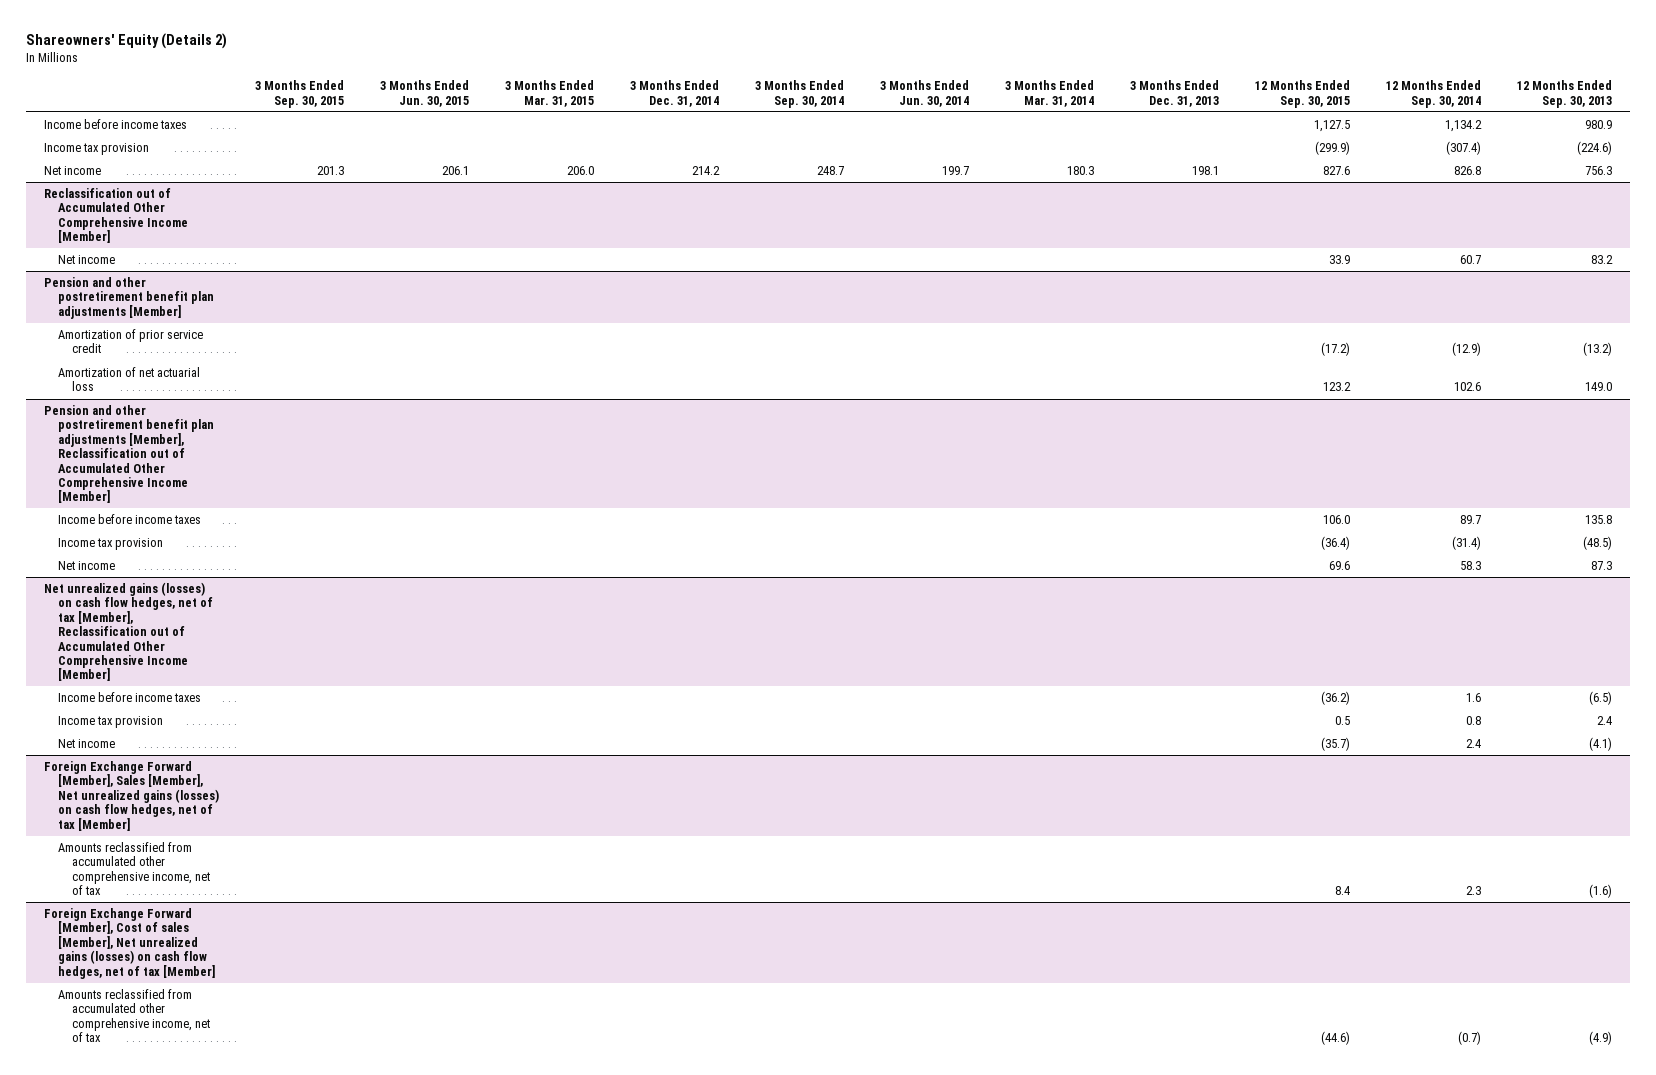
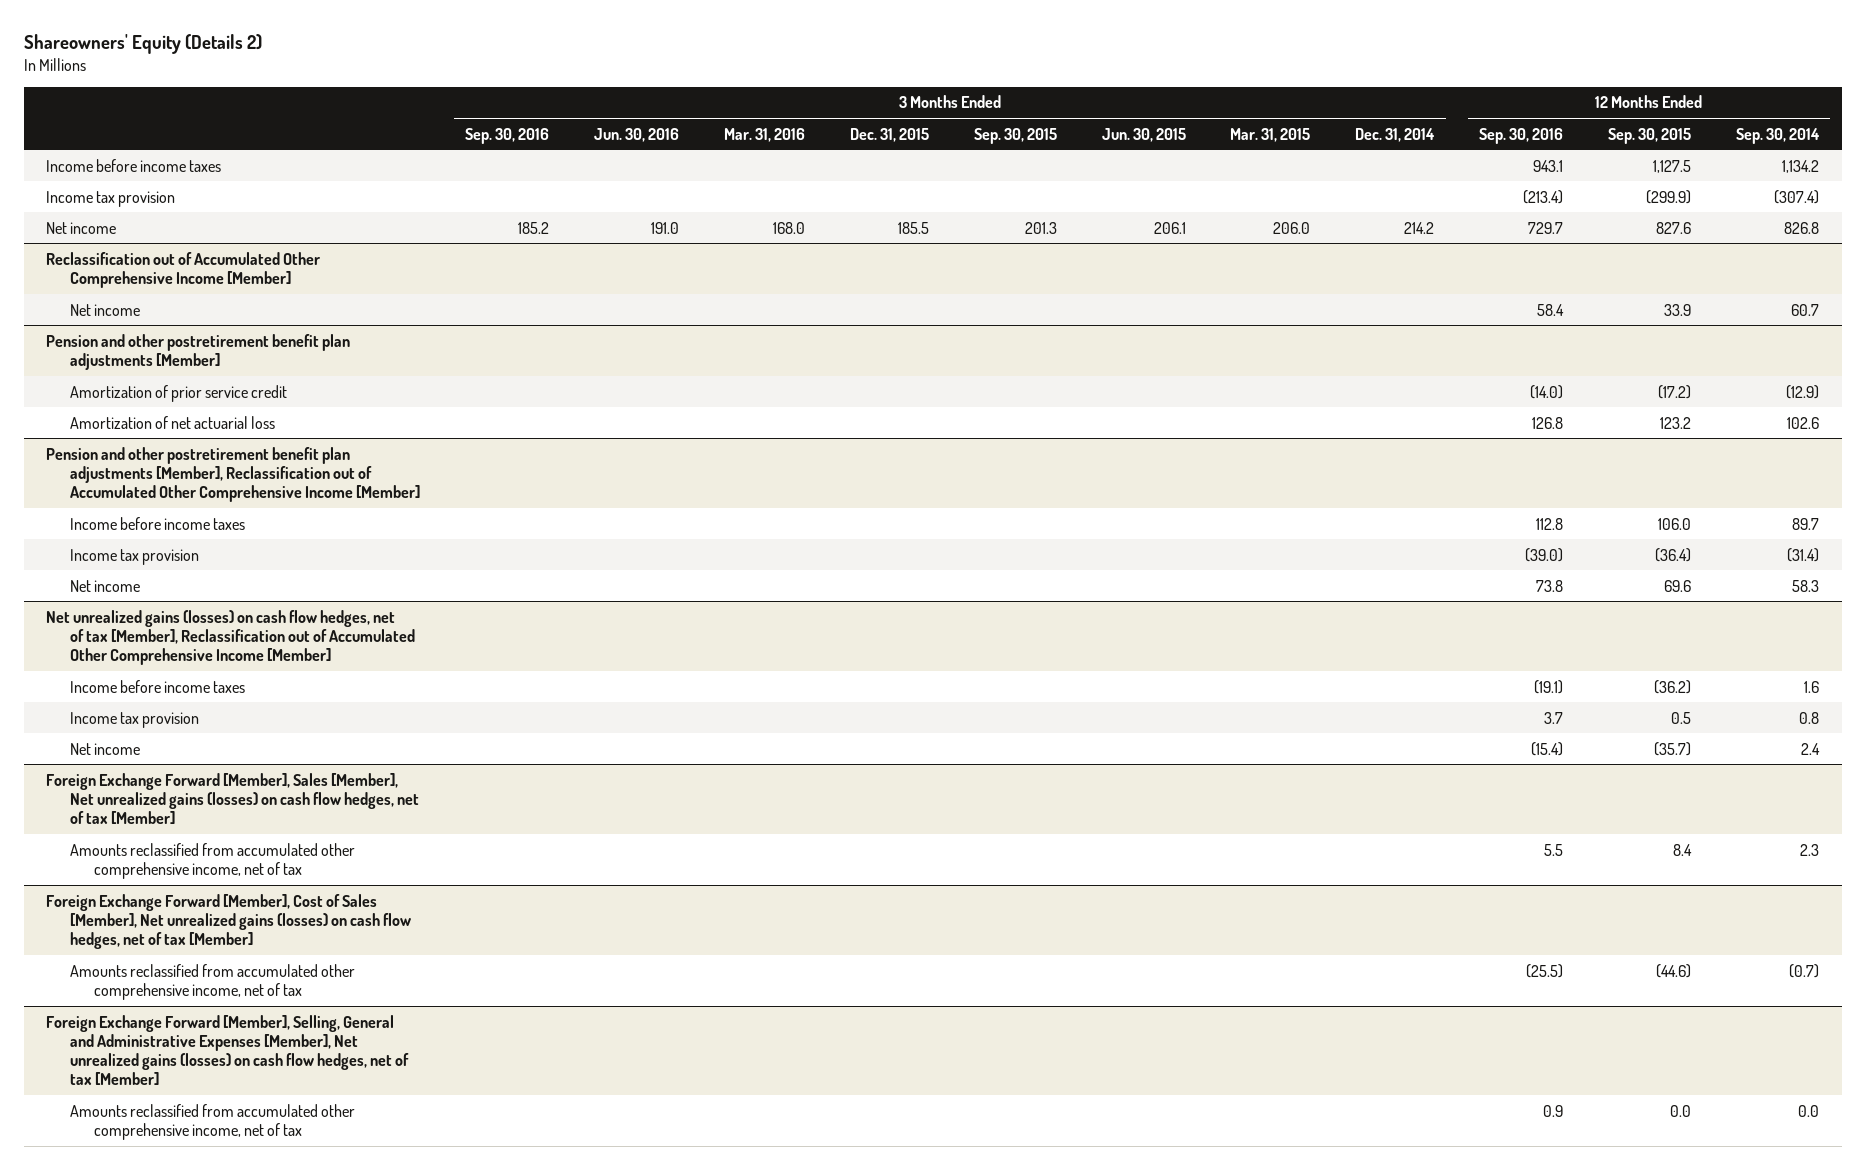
[755,80,845,108] 3 Months Ended Sep. 30, 2014 -> none
[880,80,970,107] 3 Months Ended Jun. 30, 2014 -> none
[1005,80,1095,107] 3 Months Ended Mar. 31, 2014 -> none
[1130,80,1220,107] 3 Months Ended Dec. 31, 2013 -> none
[1517,80,1613,108] 12 Months Ended Sep. 30, 2013 -> none
none -> [464,127,549,144] Sep. 30, 2016
none -> [593,127,679,142] Jun. 30, 2016
none -> [723,127,805,142] Mar. 31, 2016
none -> [849,127,929,142] Dec. 31, 2015
none -> [1479,127,1564,144] Sep. 30, 2016
[43,907,215,979] Foreign Exchange Forward [Member], Cost of sales [Member], Net unrealized gains (losses) on cash flow hedges, net of tax [Member] -> [45,893,411,950] Foreign Exchange Forward [Member], Cost of Sales [Member], Net unrealized gains (losses) on cash flow hedges, net of tax [Member]
none -> [45,1014,409,1086] Foreign Exchange Forward [Member], Selling, General and Administrative Expenses [Member], Net unrealized gains (losses) on cash flow hedges, net of tax [Member]
none -> [69,1103,355,1140] Amounts reclassified from accumulated other comprehensive income, net of tax

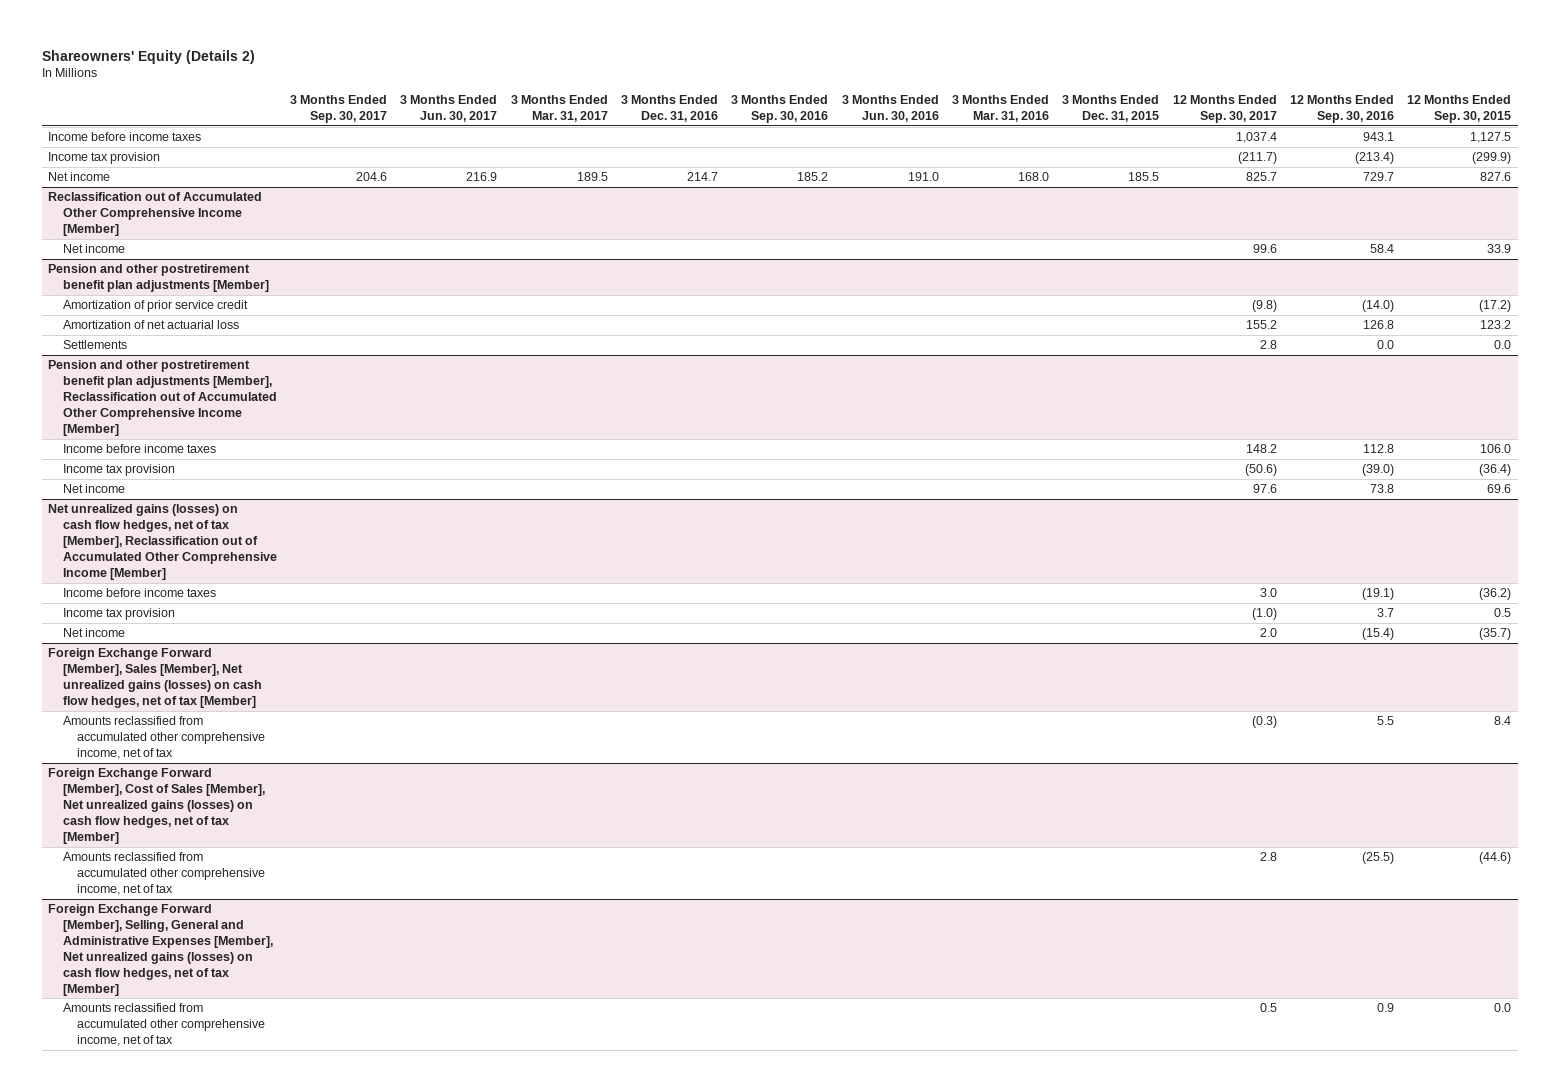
[973,127,1057,144] Sep. 30, 2015 -> none
[1101,127,1186,142] Jun. 30, 2015 -> none
[1230,127,1311,142] Mar. 31, 2015 -> none
[1355,127,1436,142] Dec. 31, 2014 -> none
[1736,127,1821,144] Sep. 30, 2014 -> none
none -> [290,94,388,123] 3 Months Ended Sep. 30, 2017
none -> [400,94,498,122] 3 Months Ended Jun. 30, 2017
none -> [510,94,608,122] 3 Months Ended Mar. 31, 2017
none -> [621,94,719,122] 3 Months Ended Dec. 31, 2016
none -> [1172,94,1277,123] 12 Months Ended Sep. 30, 2017
none -> [62,340,127,350] Settlements

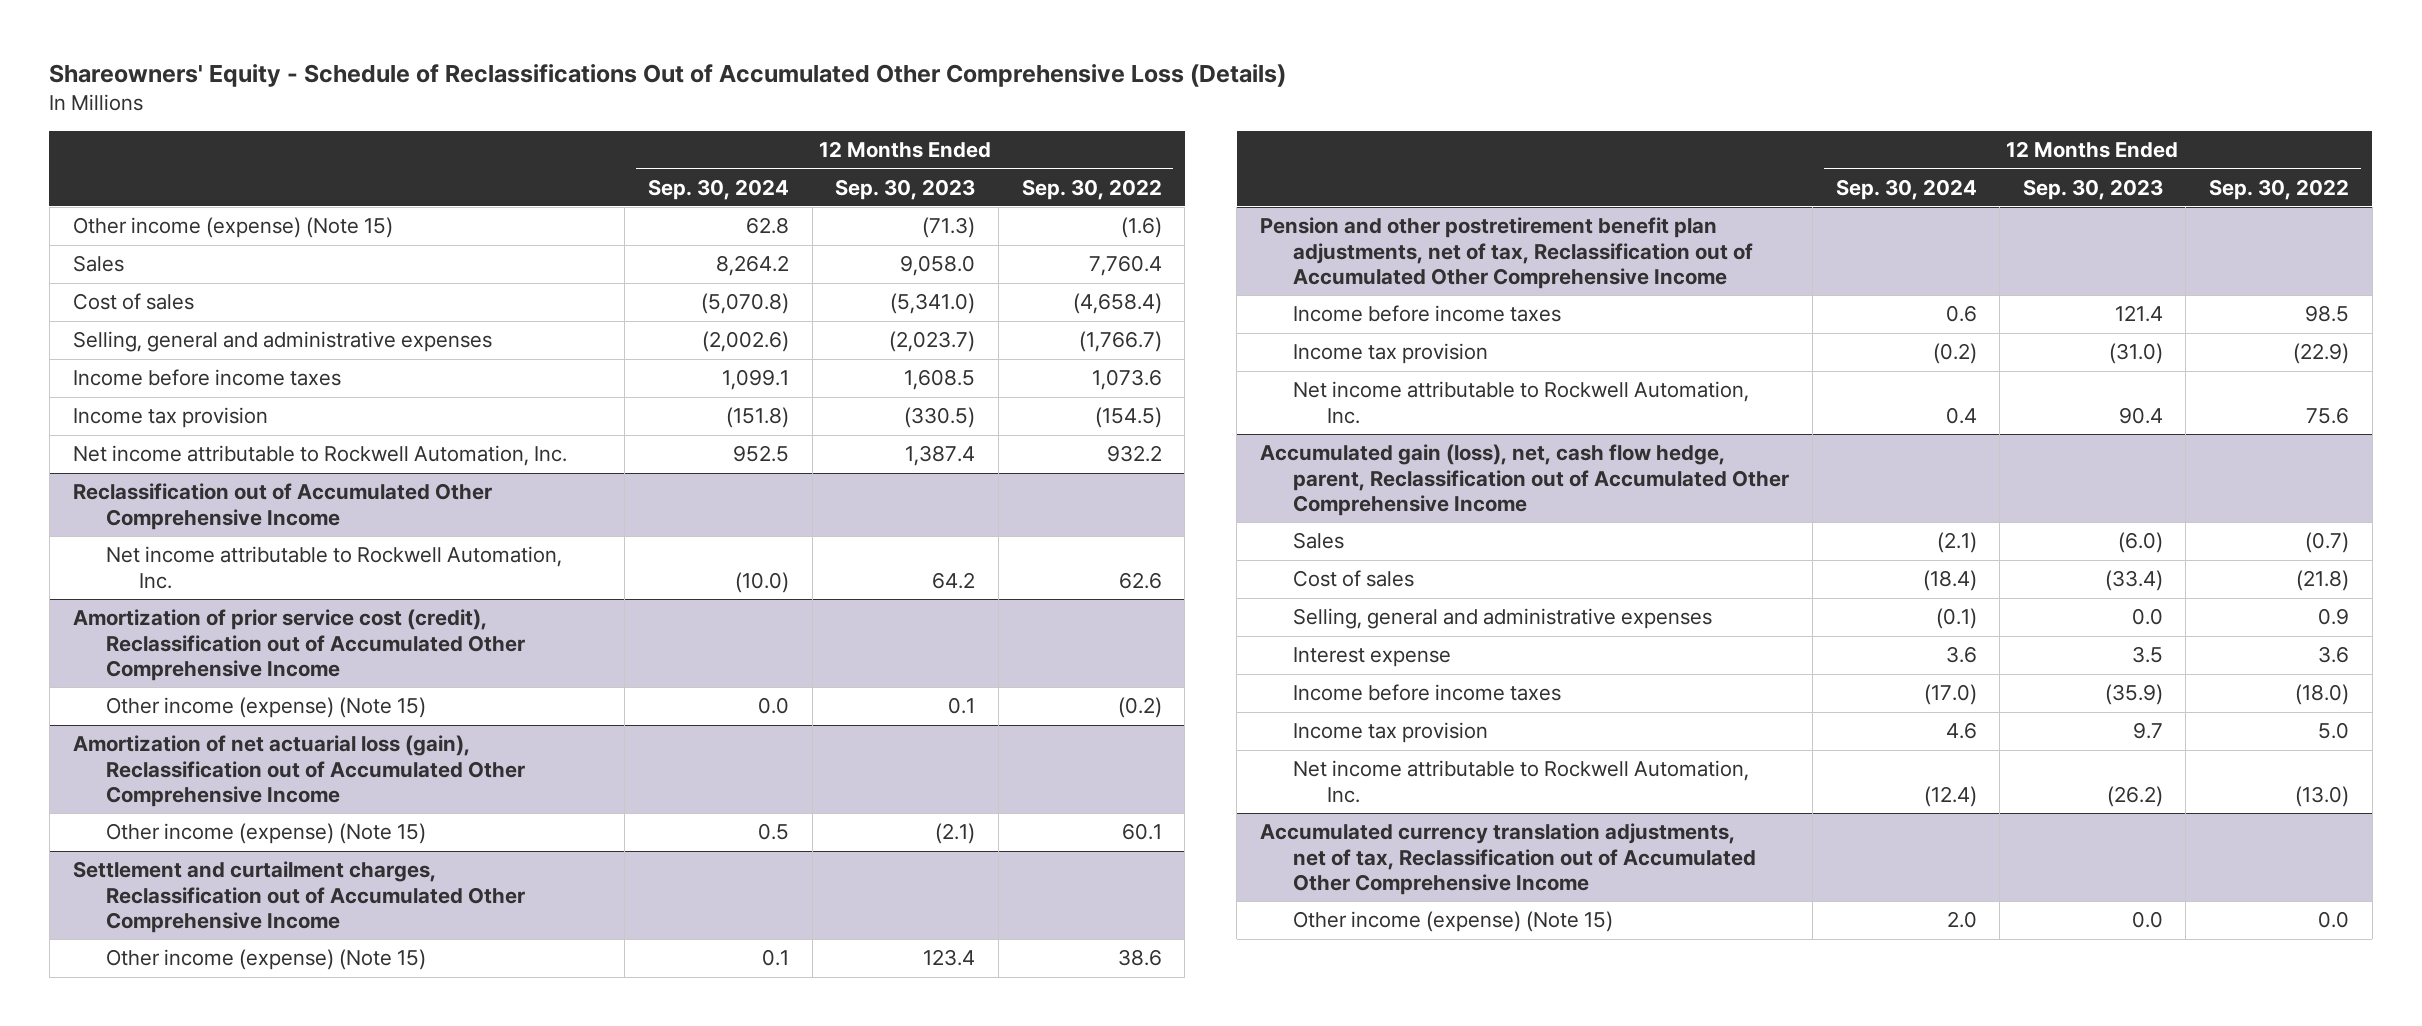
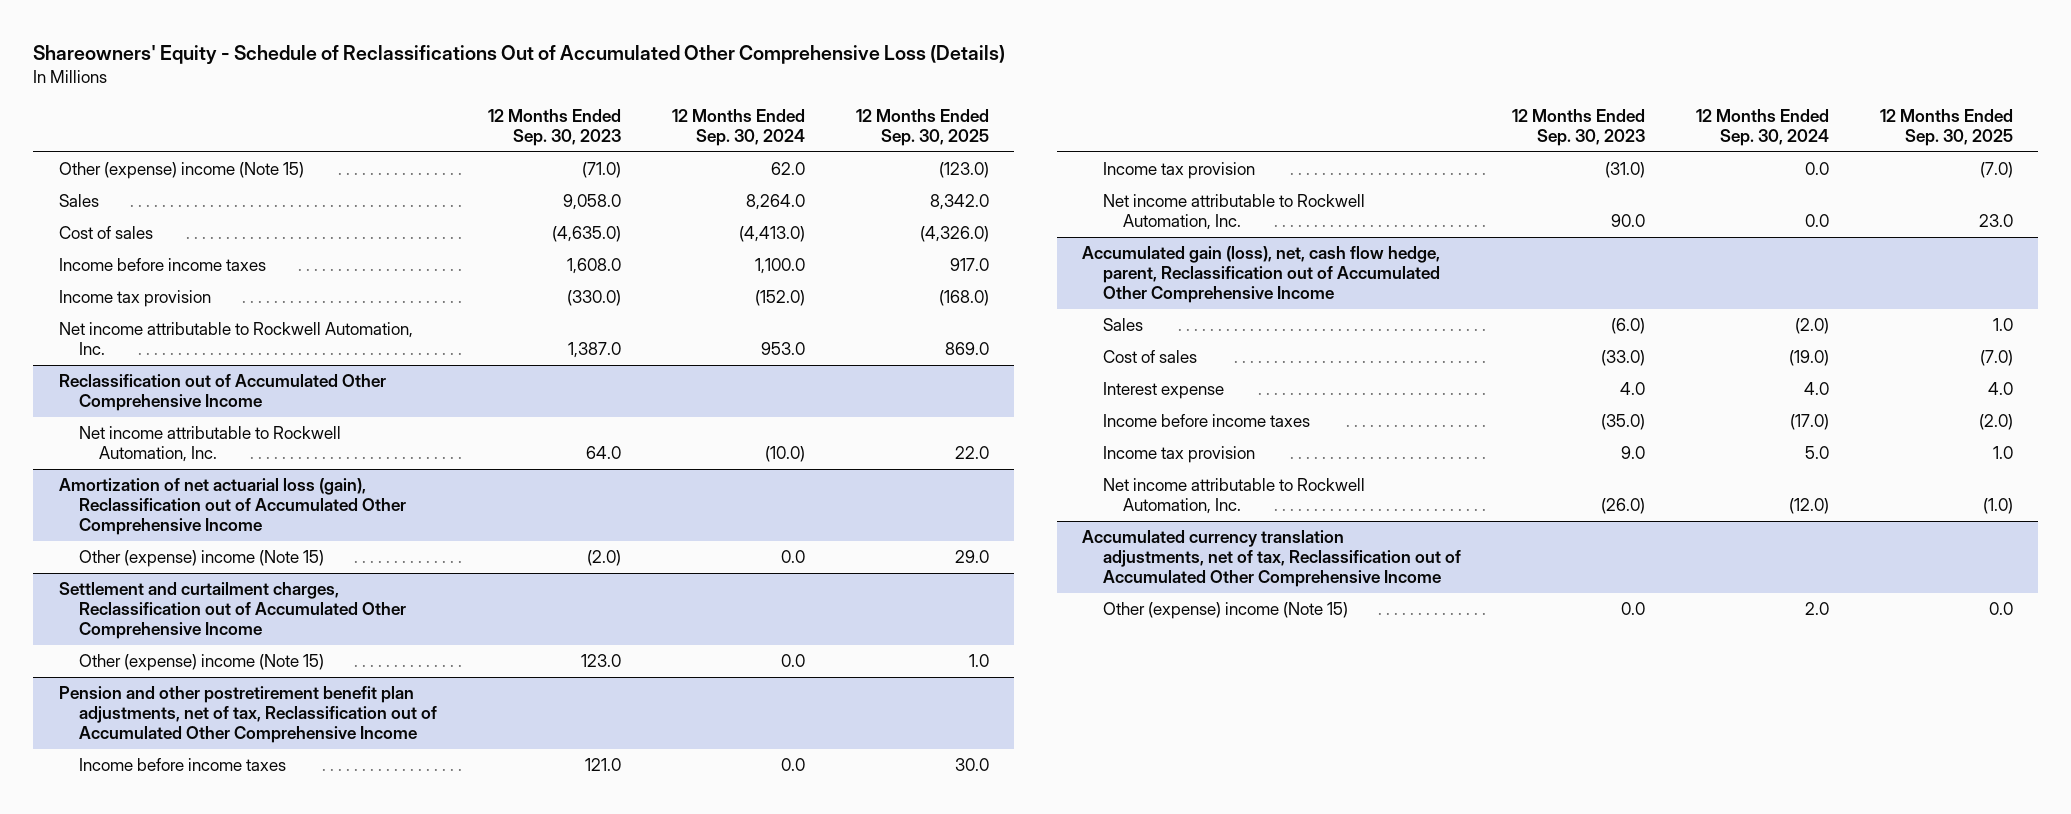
[1021,178,1162,200] Sep. 30, 2022 -> none
none -> [855,109,989,147] 12 Months Ended Sep. 30, 2025
[72,331,492,353] Selling, general and administrative expenses -> none
[72,217,393,239] Other income (expense) (Note 15) -> [58,162,304,180] Other (expense) income (Note 15)
[746,217,790,235] 62.8 -> [770,162,805,176] 62.0
[922,217,976,239] (71.3) -> [581,162,621,179] (71.0)
[716,255,790,277] 8,264.2 -> [745,194,805,211] 8,264.0
[701,293,790,315] (5,070.8) -> [738,226,805,243] (4,413.0)
[890,293,976,315] (5,341.0) -> [551,226,621,243] (4,635.0)
[722,369,790,391] 1,099.1 -> [754,258,805,275] 1,100.0
[904,369,976,391] 1,608.5 -> [566,258,621,275] 1,608.0
[726,407,790,429] (151.8) -> [754,290,805,307] (152.0)
[904,407,976,429] (330.5) -> [566,290,621,307] (330.0)
[733,445,790,463] 952.5 -> [760,342,805,356] 953.0
[905,445,976,467] 1,387.4 -> [567,342,621,359] 1,387.0
[72,609,525,682] Amortization of prior service cost (credit), Reclassification out of Accumulated Other Comprehensive Income -> none
[105,697,426,719] Other income (expense) (Note 15) -> none
[932,571,976,589] 64.2 -> [585,446,621,460] 64.0
[105,823,426,845] Other income (expense) (Note 15) -> [78,550,324,568] Other (expense) income (Note 15)
[758,823,790,841] 0.5 -> [780,550,805,564] 0.0
[935,823,976,845] (2.1) -> [586,550,621,567] (2.0)
[105,949,426,971] Other income (expense) (Note 15) -> [78,654,324,672] Other (expense) income (Note 15)
[762,949,790,967] 0.1 -> [780,654,805,668] 0.0
[923,949,976,967] 123.4 -> [580,654,621,668] 123.0
[1945,305,1977,323] 0.6 -> [780,758,805,772] 0.0
[2114,305,2163,323] 121.4 -> [584,758,621,772] 121.0
[1932,343,1977,365] (0.2) -> [1804,162,1829,176] 0.0
[1945,406,1977,424] 0.4 -> [1804,214,1829,228] 0.0
[2118,406,2163,424] 90.4 -> [1610,214,1645,228] 90.0
[1293,608,1713,630] Selling, general and administrative expenses -> none
[1936,532,1977,554] (2.1) -> [1794,318,1829,335] (2.0)
[1922,570,1977,592] (18.4) -> [1788,350,1829,367] (19.0)
[2104,570,2163,592] (33.4) -> [1600,350,1645,367] (33.0)
[1945,646,1977,664] 3.6 -> [1803,382,1829,396] 4.0
[2131,646,2163,664] 3.5 -> [1619,382,1645,396] 4.0
[2104,684,2163,706] (35.9) -> [1600,414,1645,431] (35.0)
[1945,722,1977,740] 4.6 -> [1804,446,1829,460] 5.0
[2132,722,2163,740] 9.7 -> [1620,446,1645,460] 9.0
[1923,785,1977,807] (12.4) -> [1788,498,1829,515] (12.0)
[2106,785,2163,807] (26.2) -> [1600,498,1645,515] (26.0)
[1293,911,1614,933] Other income (expense) (Note 15) -> [1102,602,1348,620] Other (expense) income (Note 15)

